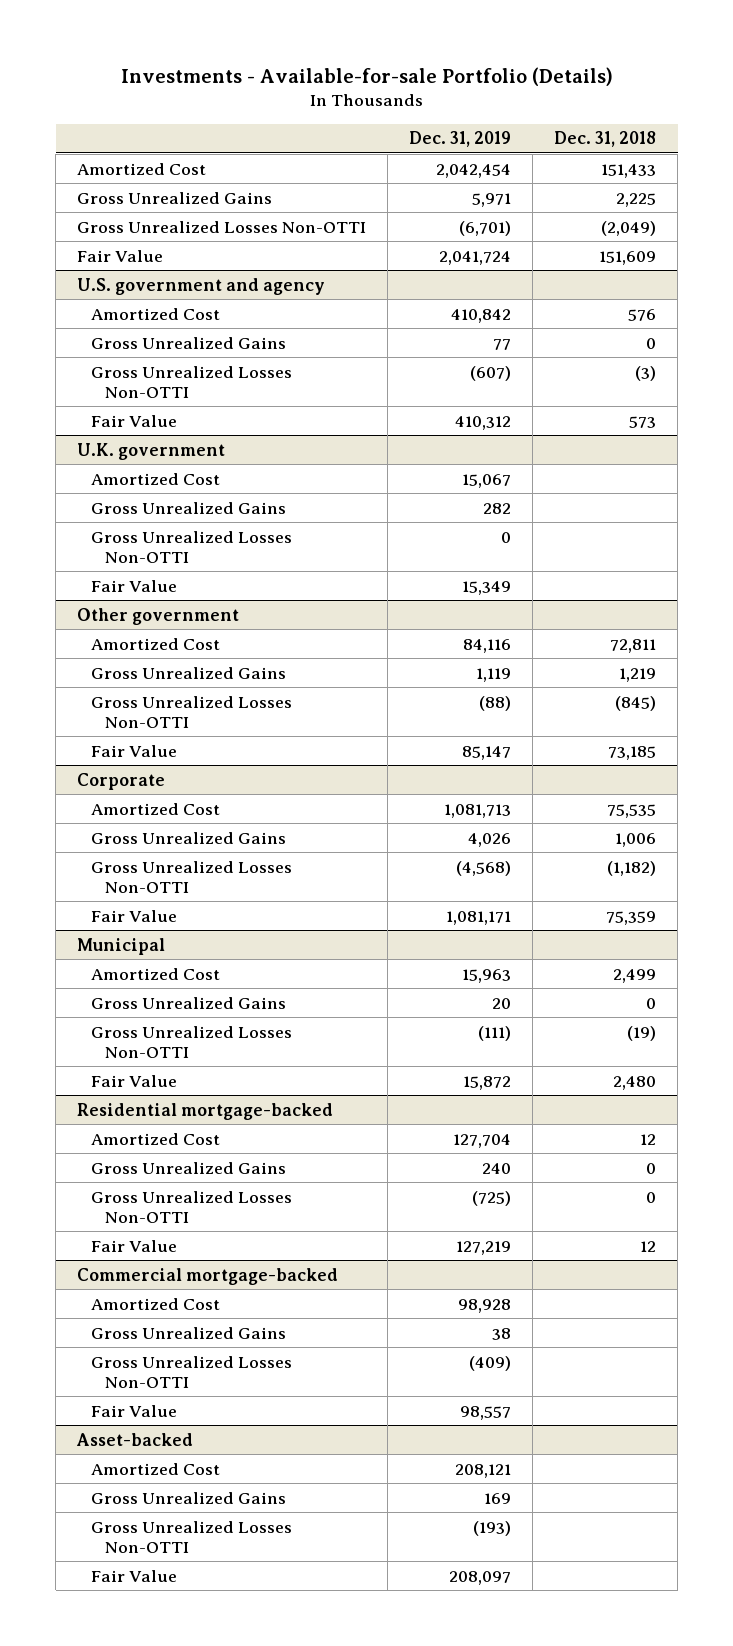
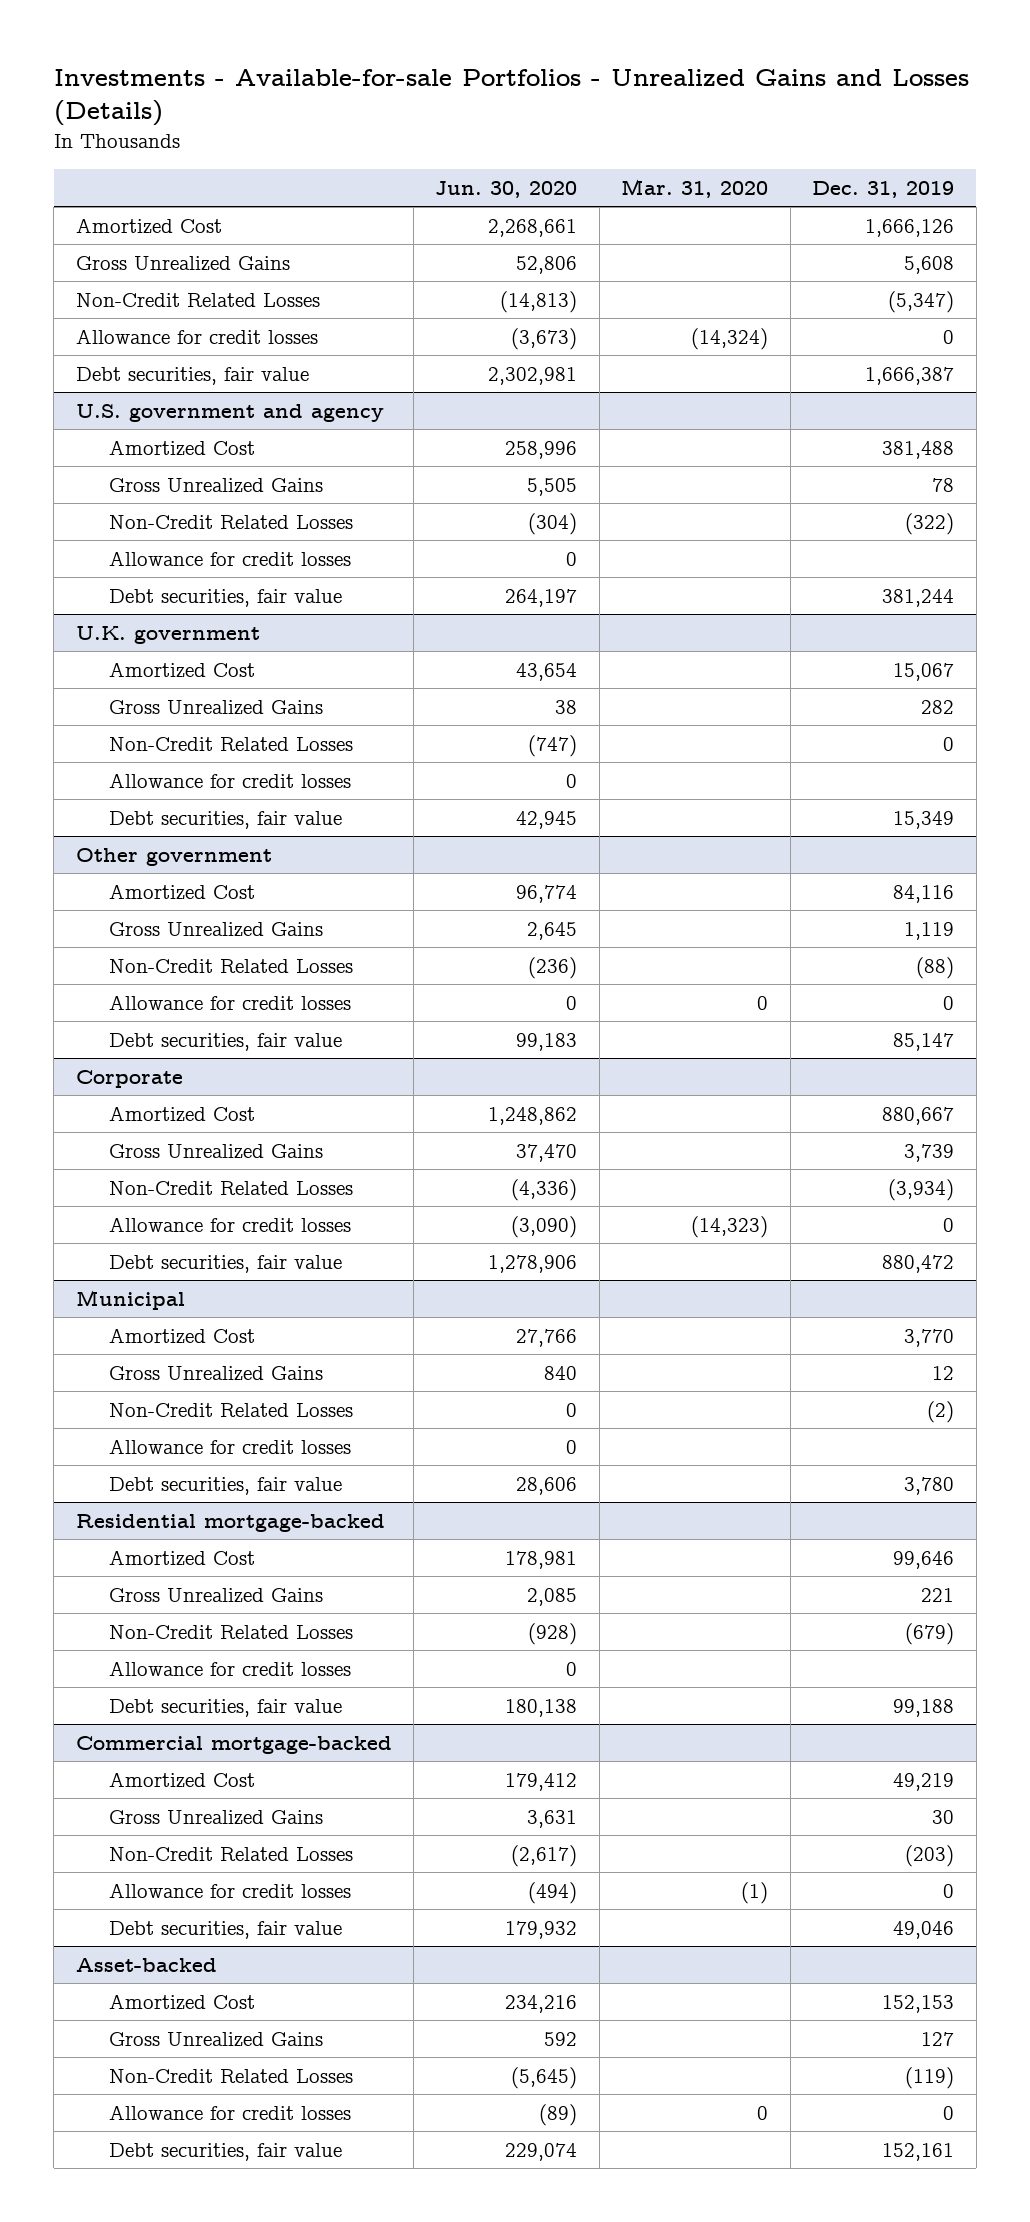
[120,66,613,86] Investments - Available-for-sale Portfolio (Details) -> [53,69,969,127] Investments - Available-for-sale Portfolios - Unrealized Gains and Losses (Details)
[554,131,657,148] Dec. 31, 2018 -> none
none -> [435,180,578,198] Jun. 30, 2020
none -> [621,178,769,198] Mar. 31, 2020
[436,163,512,178] 2,042,454 -> [865,218,955,237] 1,666,126
[472,192,512,207] 5,971 -> [904,255,955,274] 5,608
[77,220,367,233] Gross Unrealized Losses Non-OTTI -> [75,292,320,307] Non-Credit Related Losses
[459,220,512,236] (6,701) -> [888,290,955,313] (5,347)
none -> [75,328,318,344] Allowance for credit losses
[77,249,164,262] Fair Value -> [75,366,309,385] Debt securities, fair value
[439,250,512,265] 2,041,724 -> [865,366,955,385] 1,666,387
[451,308,512,323] 410,842 -> [882,440,955,459] 381,488
[493,338,512,350] 77 -> [932,477,955,492] 78
[91,365,293,398] Gross Unrealized Losses Non-OTTI -> [109,514,354,529] Non-Credit Related Losses
[470,365,512,381] (607) -> [905,512,955,535] (322)
none -> [109,550,352,566] Allowance for credit losses
[91,414,178,427] Fair Value -> [109,588,343,607] Debt securities, fair value
[455,415,512,430] 410,312 -> [882,588,955,607] 381,244
[91,530,293,563] Gross Unrealized Losses Non-OTTI -> [109,736,354,751] Non-Credit Related Losses
none -> [109,772,352,788] Allowance for credit losses
[91,579,178,592] Fair Value -> [109,810,343,829] Debt securities, fair value
[91,695,293,728] Gross Unrealized Losses Non-OTTI -> [109,958,354,973] Non-Credit Related Losses
none -> [109,994,352,1010] Allowance for credit losses
[91,744,178,757] Fair Value -> [109,1032,343,1051] Debt securities, fair value
[444,803,512,818] 1,081,713 -> [882,1106,955,1125] 880,667
[468,832,512,847] 4,026 -> [904,1143,955,1162] 3,739
[91,860,293,893] Gross Unrealized Losses Non-OTTI -> [109,1180,354,1195] Non-Credit Related Losses
[456,860,512,876] (4,568) -> [888,1178,955,1201] (3,934)
none -> [109,1216,352,1232] Allowance for credit losses
[91,909,178,922] Fair Value -> [109,1254,343,1273] Debt securities, fair value
[446,910,512,925] 1,081,171 -> [882,1254,955,1273] 880,472
[462,968,512,983] 15,963 -> [904,1328,955,1347] 3,770
[492,997,512,1009] 20 -> [932,1365,955,1380] 12
[91,1025,293,1058] Gross Unrealized Losses Non-OTTI -> [109,1402,354,1417] Non-Credit Related Losses
[478,1025,512,1041] (111) -> [927,1400,955,1423] (2)
none -> [109,1438,352,1454] Allowance for credit losses
[91,1074,178,1087] Fair Value -> [109,1476,343,1495] Debt securities, fair value
[463,1075,512,1090] 15,872 -> [904,1476,955,1495] 3,780
[453,1133,512,1148] 127,704 -> [893,1550,955,1569] 99,646
[482,1162,512,1174] 240 -> [921,1587,955,1602] 221
[91,1190,293,1223] Gross Unrealized Losses Non-OTTI -> [109,1624,354,1639] Non-Credit Related Losses
[472,1190,512,1206] (725) -> [905,1622,955,1645] (679)
none -> [109,1660,352,1676] Allowance for credit losses
[91,1239,178,1252] Fair Value -> [109,1698,343,1717] Debt securities, fair value
[456,1240,512,1255] 127,219 -> [893,1698,955,1717] 99,188
[458,1298,512,1313] 98,928 -> [893,1772,955,1791] 49,219
[492,1327,512,1340] 38 -> [932,1809,955,1824] 30
[91,1355,293,1388] Gross Unrealized Losses Non-OTTI -> [109,1846,354,1861] Non-Credit Related Losses
[469,1355,512,1371] (409) -> [905,1844,955,1867] (203)
none -> [109,1882,352,1898] Allowance for credit losses
[91,1404,178,1417] Fair Value -> [109,1920,343,1939] Debt securities, fair value
[460,1405,512,1420] 98,557 -> [893,1920,955,1939] 49,046
[455,1463,512,1478] 208,121 -> [882,1994,955,2013] 152,153
[484,1492,512,1504] 169 -> [921,2031,955,2046] 127
[91,1520,293,1553] Gross Unrealized Losses Non-OTTI -> [109,2068,354,2083] Non-Credit Related Losses
[473,1520,512,1536] (193) -> [905,2066,955,2089] (119)
none -> [109,2104,352,2120] Allowance for credit losses
[91,1569,178,1582] Fair Value -> [109,2142,343,2161] Debt securities, fair value
[449,1570,512,1585] 208,097 -> [882,2142,955,2161] 152,161

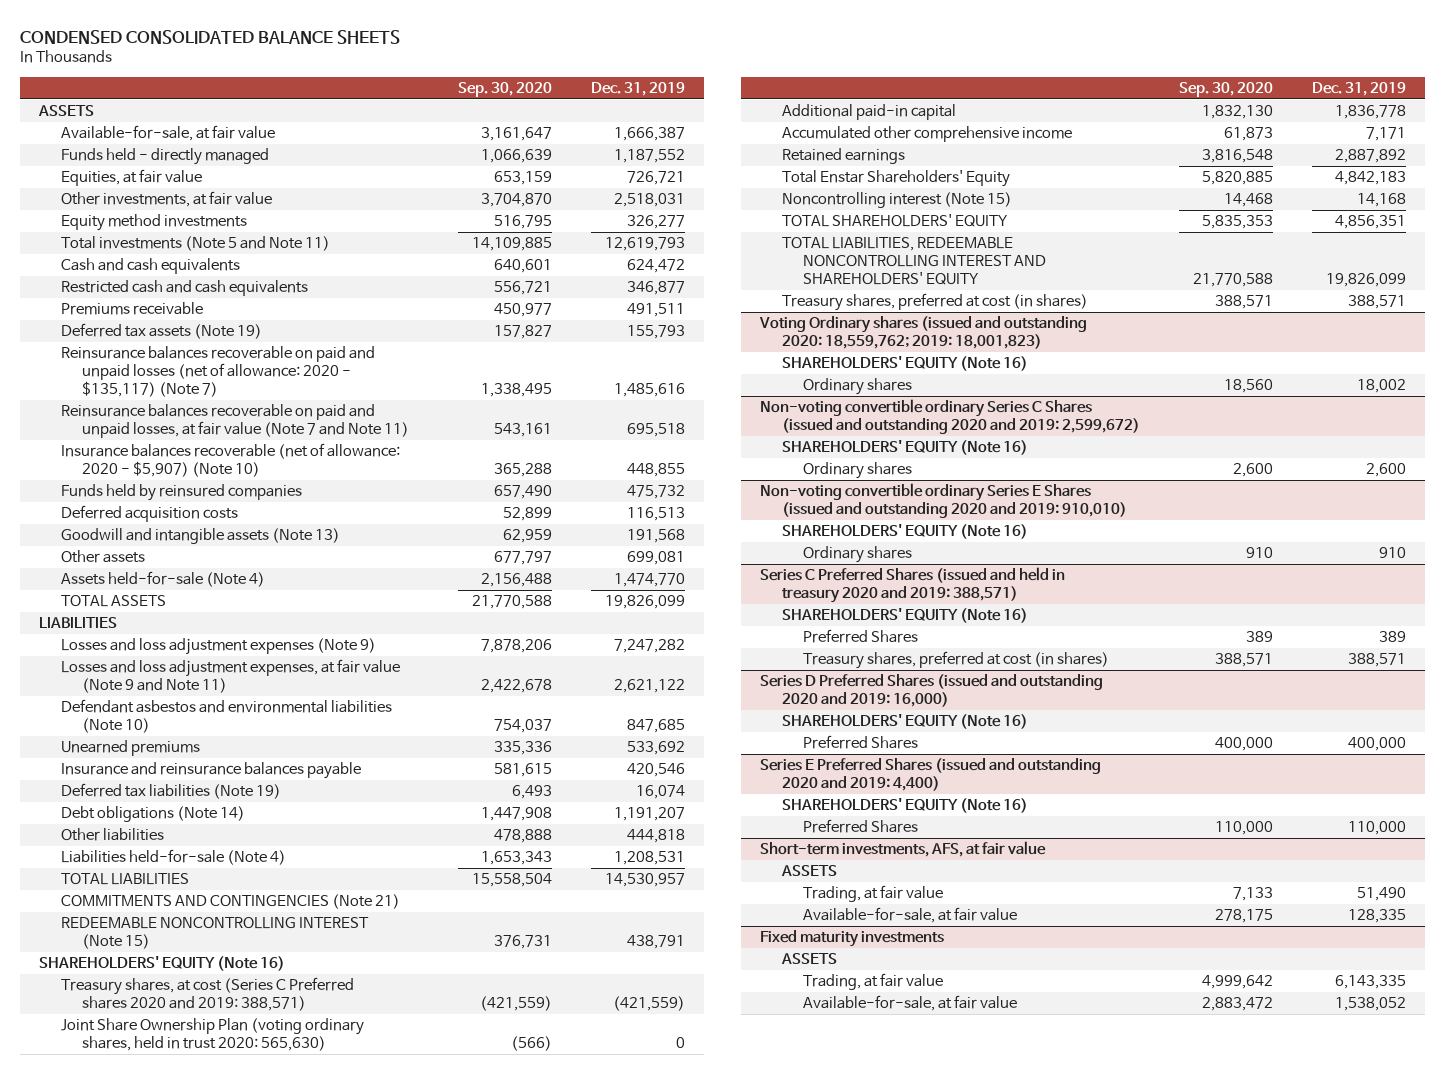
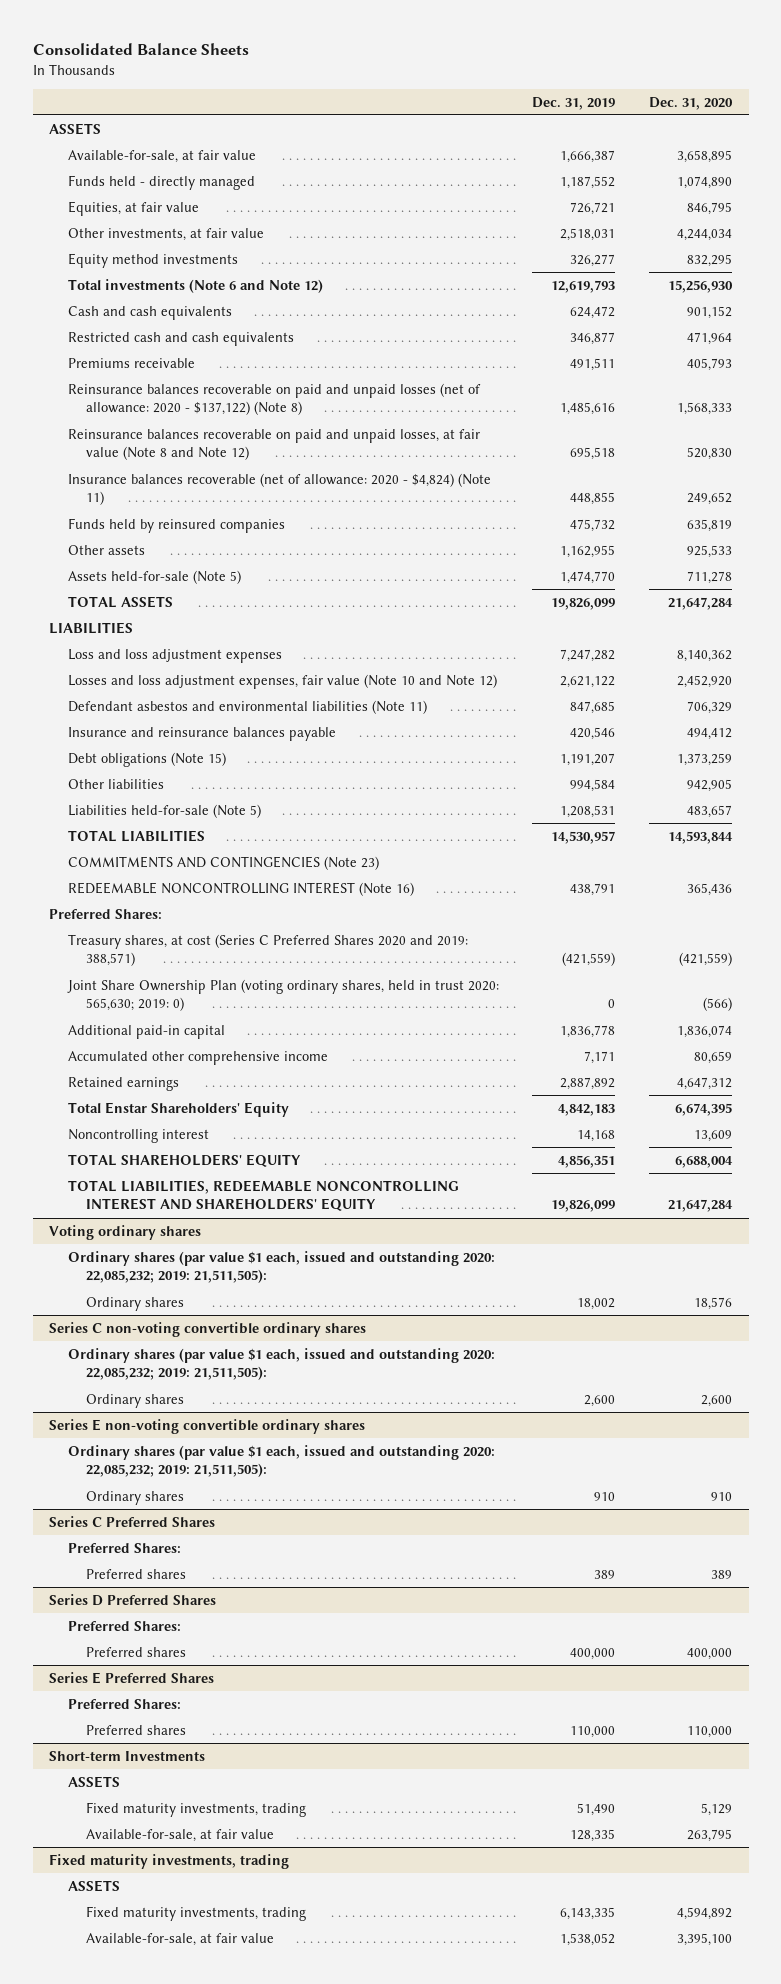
[19,29,400,44] CONDENSED CONSOLIDATED BALANCE SHEETS -> [32,42,249,55] Consolidated Balance Sheets
[457,82,552,98] Sep. 30, 2020 -> none
none -> [649,96,734,110] Dec. 31, 2020
[60,236,330,252] Total investments (Note 5 and Note 11) -> [67,278,323,293] Total investments (Note 6 and Note 12)
[60,323,262,340] Deferred tax assets (Note 19) -> none
[60,346,375,398] Reinsurance balances recoverable on paid and unpaid losses (net of allowance: 2020 - $135,117) (Note 7) -> [67,382,481,416] Reinsurance balances recoverable on paid and unpaid losses (net of allowance: 2020 - $137,122) (Note 8)
[60,404,410,439] Reinsurance balances recoverable on paid and unpaid losses, at fair value (Note 7 and Note 11) -> [67,428,480,461] Reinsurance balances recoverable on paid and unpaid losses, at fair value (Note 8 and Note 12)
[60,443,400,478] Insurance balances recoverable (net of allowance: 2020 - $5,907) (Note 10) -> [67,472,491,506] Insurance balances recoverable (net of allowance: 2020 - $4,824) (Note 11)
[60,505,238,523] Deferred acquisition costs -> none
[60,528,340,545] Goodwill and intangible assets (Note 13) -> none
[626,551,685,566] 699,081 -> [560,544,616,558] 1,162,955
[60,571,265,588] Assets held-for-sale (Note 4) -> [67,569,241,584] Assets held-for-sale (Note 5)
[60,740,200,757] Unearned premiums -> none
[60,638,376,656] Losses and loss adjustment expenses (Note 9) -> [67,648,282,663] Loss and loss adjustment expenses
[60,659,400,694] Losses and loss adjustment expenses, at fair value (Note 9 and Note 11) -> [67,673,497,689] Losses and loss adjustment expenses, fair value (Note 10 and Note 12)
[60,699,392,734] Defendant asbestos and environmental liabilities (Note 10) -> [67,699,427,714] Defendant asbestos and environmental liabilities (Note 11)
[60,783,281,800] Deferred tax liabilities (Note 19) -> none
[60,806,245,823] Debt obligations (Note 14) -> [67,751,226,767] Debt obligations (Note 15)
[626,829,685,844] 444,818 -> [570,778,616,792] 994,584
[60,849,286,866] Liabilities held-for-sale (Note 4) -> [67,803,261,818] Liabilities held-for-sale (Note 5)
[39,956,286,972] SHAREHOLDERS' EQUITY (Note 16) -> none
[60,894,400,910] COMMITMENTS AND CONTINGENCIES (Note 21) -> [67,855,379,870] COMMITMENTS AND CONTINGENCIES (Note 23)
[60,917,369,950] REDEEMABLE NONCONTROLLING INTEREST (Note 15) -> [67,881,414,896] REDEEMABLE NONCONTROLLING INTEREST (Note 16)
none -> [49,908,163,919] Preferred Shares:
[60,977,354,1012] Treasury shares, at cost (Series C Preferred shares 2020 and 2019: 388,571) -> [67,933,468,967] Treasury shares, at cost (Series C Preferred Shares 2020 and 2019: 388,571)
[60,1018,364,1052] Joint Share Ownership Plan (voting ordinary shares, held in trust 2020: 565,630) -> [66,978,499,1012] Joint Share Ownership Plan (voting ordinary shares, held in trust 2020: 565,630; 2019: 0)
[781,192,1012,209] Noncontrolling interest (Note 15) -> [67,1128,209,1143] Noncontrolling interest
[781,293,1088,312] Treasury shares, preferred at cost (in shares) -> none
[781,356,1028,372] SHAREHOLDERS' EQUITY (Note 16) -> none
[759,316,1088,350] Voting Ordinary shares (issued and outstanding 2020: 18,559,762; 2019: 18,001,823) -> [49,1224,202,1240] Voting ordinary shares
none -> [67,1250,495,1284] Ordinary shares (par value $1 each, issued and outstanding 2020: 22,085,232; 2019: 21,511,505):
[781,440,1028,456] SHAREHOLDERS' EQUITY (Note 16) -> none
[760,399,1140,435] Non-voting convertible ordinary Series C Shares (issued and outstanding 2020 and 2019: 2,599,672) -> [49,1321,367,1337] Series C non-voting convertible ordinary shares
none -> [67,1347,495,1381] Ordinary shares (par value $1 each, issued and outstanding 2020: 22,085,232; 2019: 21,511,505):
[781,524,1028,540] SHAREHOLDERS' EQUITY (Note 16) -> none
[760,483,1127,519] Non-voting convertible ordinary Series E Shares (issued and outstanding 2020 and 2019: 910,010) -> [49,1418,366,1434] Series E non-voting convertible ordinary shares
none -> [67,1444,495,1478] Ordinary shares (par value $1 each, issued and outstanding 2020: 22,085,232; 2019: 21,511,505):
[781,608,1028,624] SHAREHOLDERS' EQUITY (Note 16) -> none
[803,651,1110,670] Treasury shares, preferred at cost (in shares) -> none
[781,714,1028,730] SHAREHOLDERS' EQUITY (Note 16) -> none
[781,798,1028,814] SHAREHOLDERS' EQUITY (Note 16) -> none
[760,567,1066,604] Series C Preferred Shares (issued and held in treasury 2020 and 2019: 388,571) -> [49,1515,216,1527] Series C Preferred Shares
none -> [67,1542,181,1553] Preferred Shares:
[803,629,919,644] Preferred Shares -> [86,1568,187,1579] Preferred shares
[760,674,1104,708] Series D Preferred Shares (issued and outstanding 2020 and 2019: 16,000) -> [49,1593,217,1606] Series D Preferred Shares
none -> [67,1620,181,1631] Preferred Shares:
[803,735,919,750] Preferred Shares -> [86,1646,187,1657] Preferred shares
[760,758,1102,792] Series E Preferred Shares (issued and outstanding 2020 and 2019: 4,400) -> [49,1671,215,1684] Series E Preferred Shares
none -> [67,1698,181,1709] Preferred Shares:
[803,819,919,834] Preferred Shares -> [86,1724,187,1735] Preferred shares
[760,841,1047,858] Short-term investments, AFS, at fair value -> [49,1750,206,1761] Short-term Investments
[803,885,944,903] Trading, at fair value -> [86,1801,307,1817] Fixed maturity investments, trading
[760,930,945,948] Fixed maturity investments -> [49,1853,290,1869] Fixed maturity investments, trading
[803,973,944,991] Trading, at fair value -> [86,1905,307,1921] Fixed maturity investments, trading

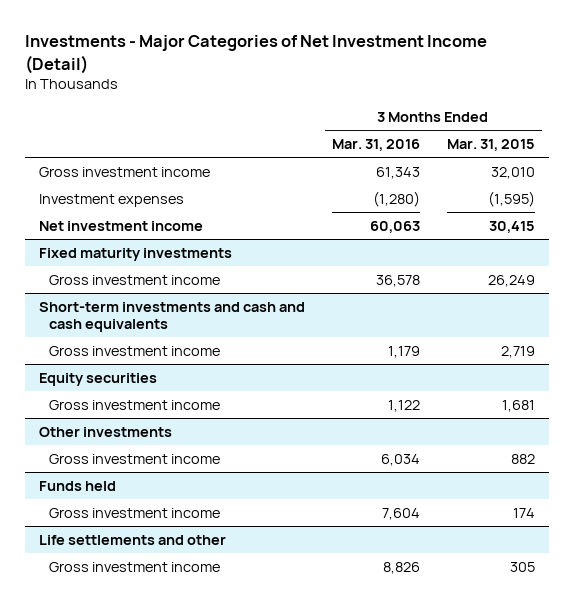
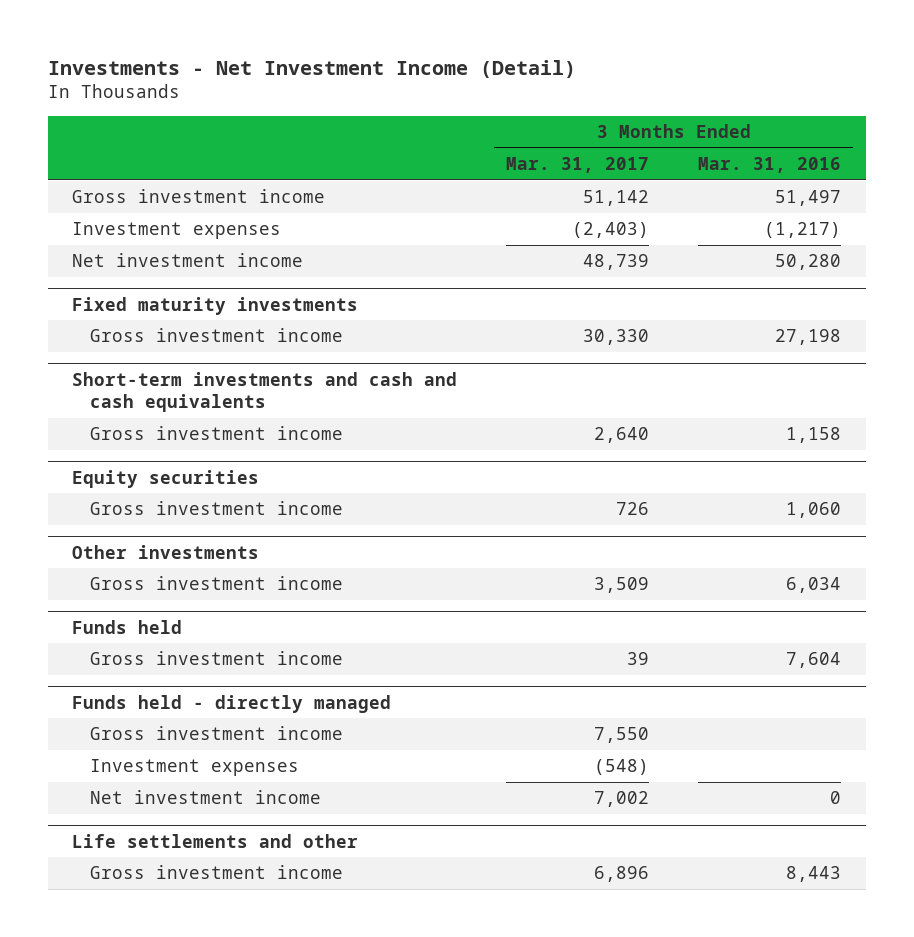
[24,35,487,74] Investments - Major Categories of Net Investment Income (Detail) -> [48,59,577,78] Investments - Net Investment Income (Detail)
[447,139,536,152] Mar. 31, 2015 -> none
none -> [506,157,650,174] Mar. 31, 2017
[375,166,420,179] 61,343 -> [775,190,842,207] 51,497
[372,190,420,207] (1,280) -> [764,222,842,239] (1,217)
[369,220,420,233] 60,063 -> [775,254,842,271] 50,280
[375,274,420,287] 36,578 -> [775,329,842,346] 27,198
[387,345,420,358] 1,179 -> [786,427,842,444] 1,158
[387,399,420,412] 1,122 -> [786,502,842,519] 1,060
none -> [72,694,392,713] Funds held - directly managed
none -> [89,726,343,741] Gross investment income
none -> [89,759,299,777] Investment expenses
none -> [89,790,321,805] Net investment income
[382,561,420,574] 8,826 -> [786,866,842,883] 8,443

